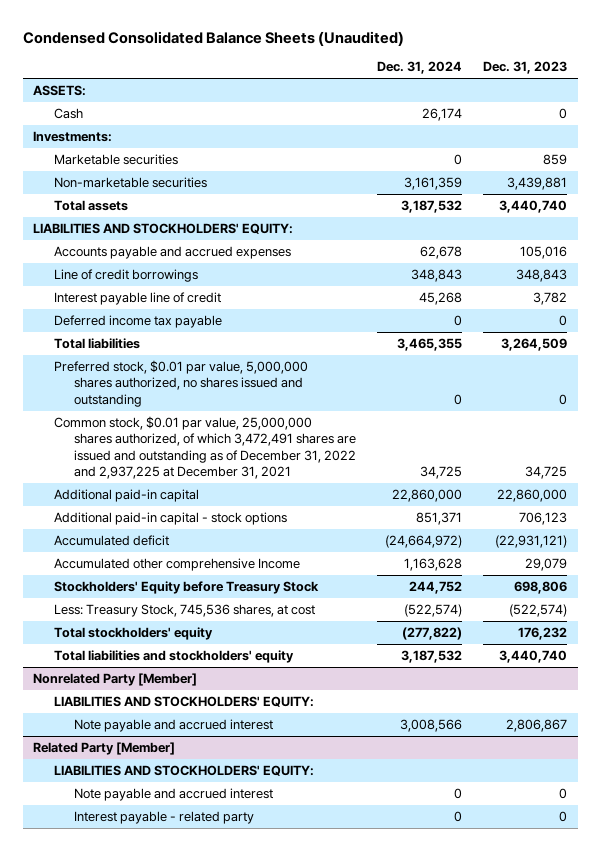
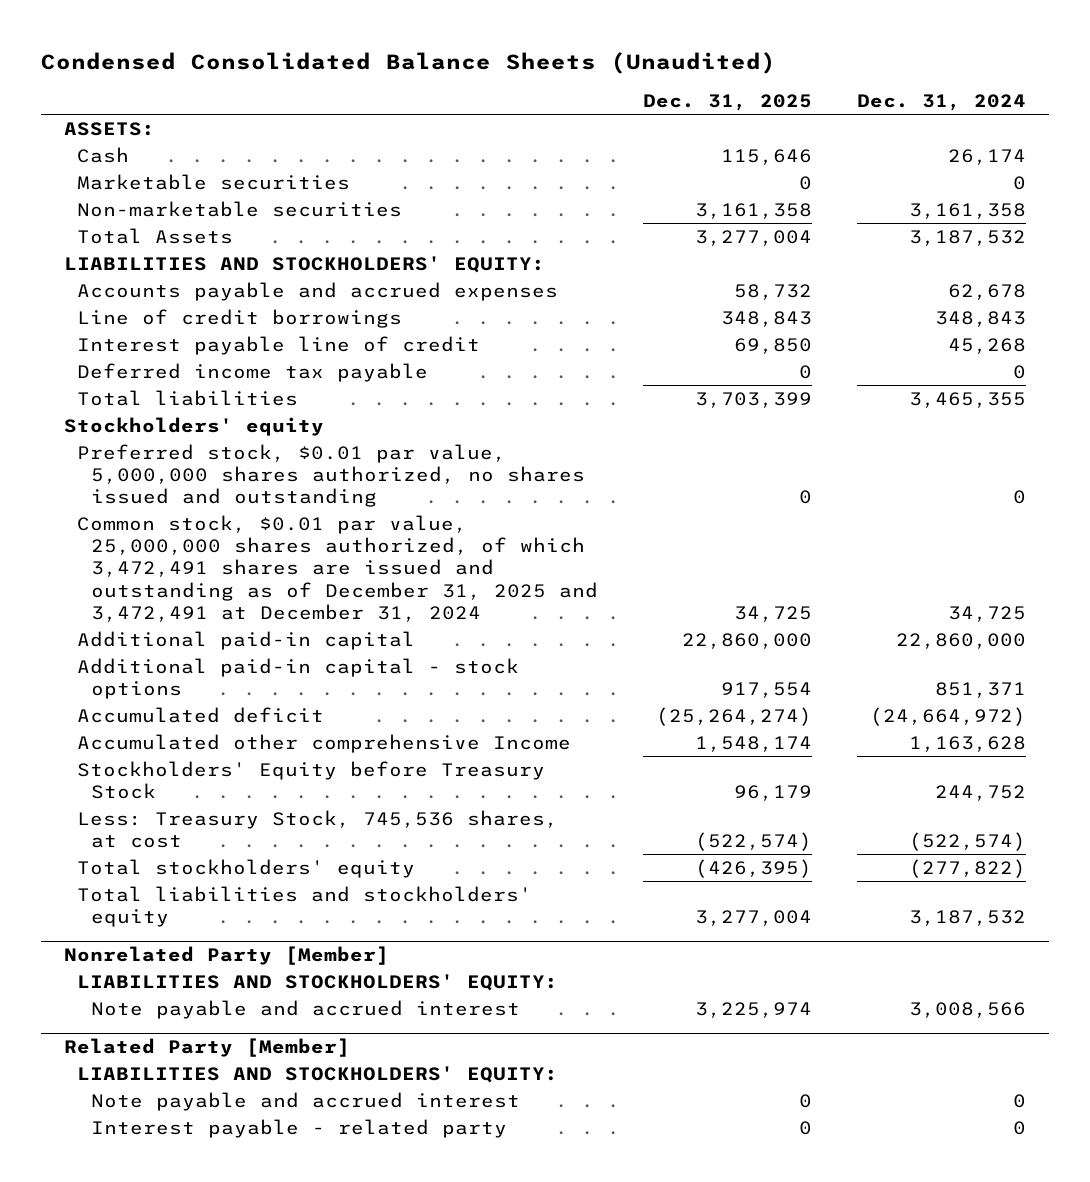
[483,61,568,75] Dec. 31, 2023 -> none
none -> [642,93,812,111] Dec. 31, 2025
[33,130,113,142] Investments: -> none
[404,176,463,190] 3,161,359 -> [909,202,1027,219] 3,161,358
[53,199,128,211] Total assets -> [77,227,234,244] Total Assets
none -> [63,416,324,436] Stockholders' equity
[53,415,357,480] Common stock, $0.01 par value, 25,000,000 shares authorized, of which 3,472,491 shares are issued and outstanding as of December 31, 2022 and 2,937,225 at December 31, 2021 -> [77,514,598,622] Common stock, $0.01 par value, 25,000,000 shares authorized, of which 3,472,491 shares are issued and outstanding as of December 31, 2025 and 3,472,491 at December 31, 2024

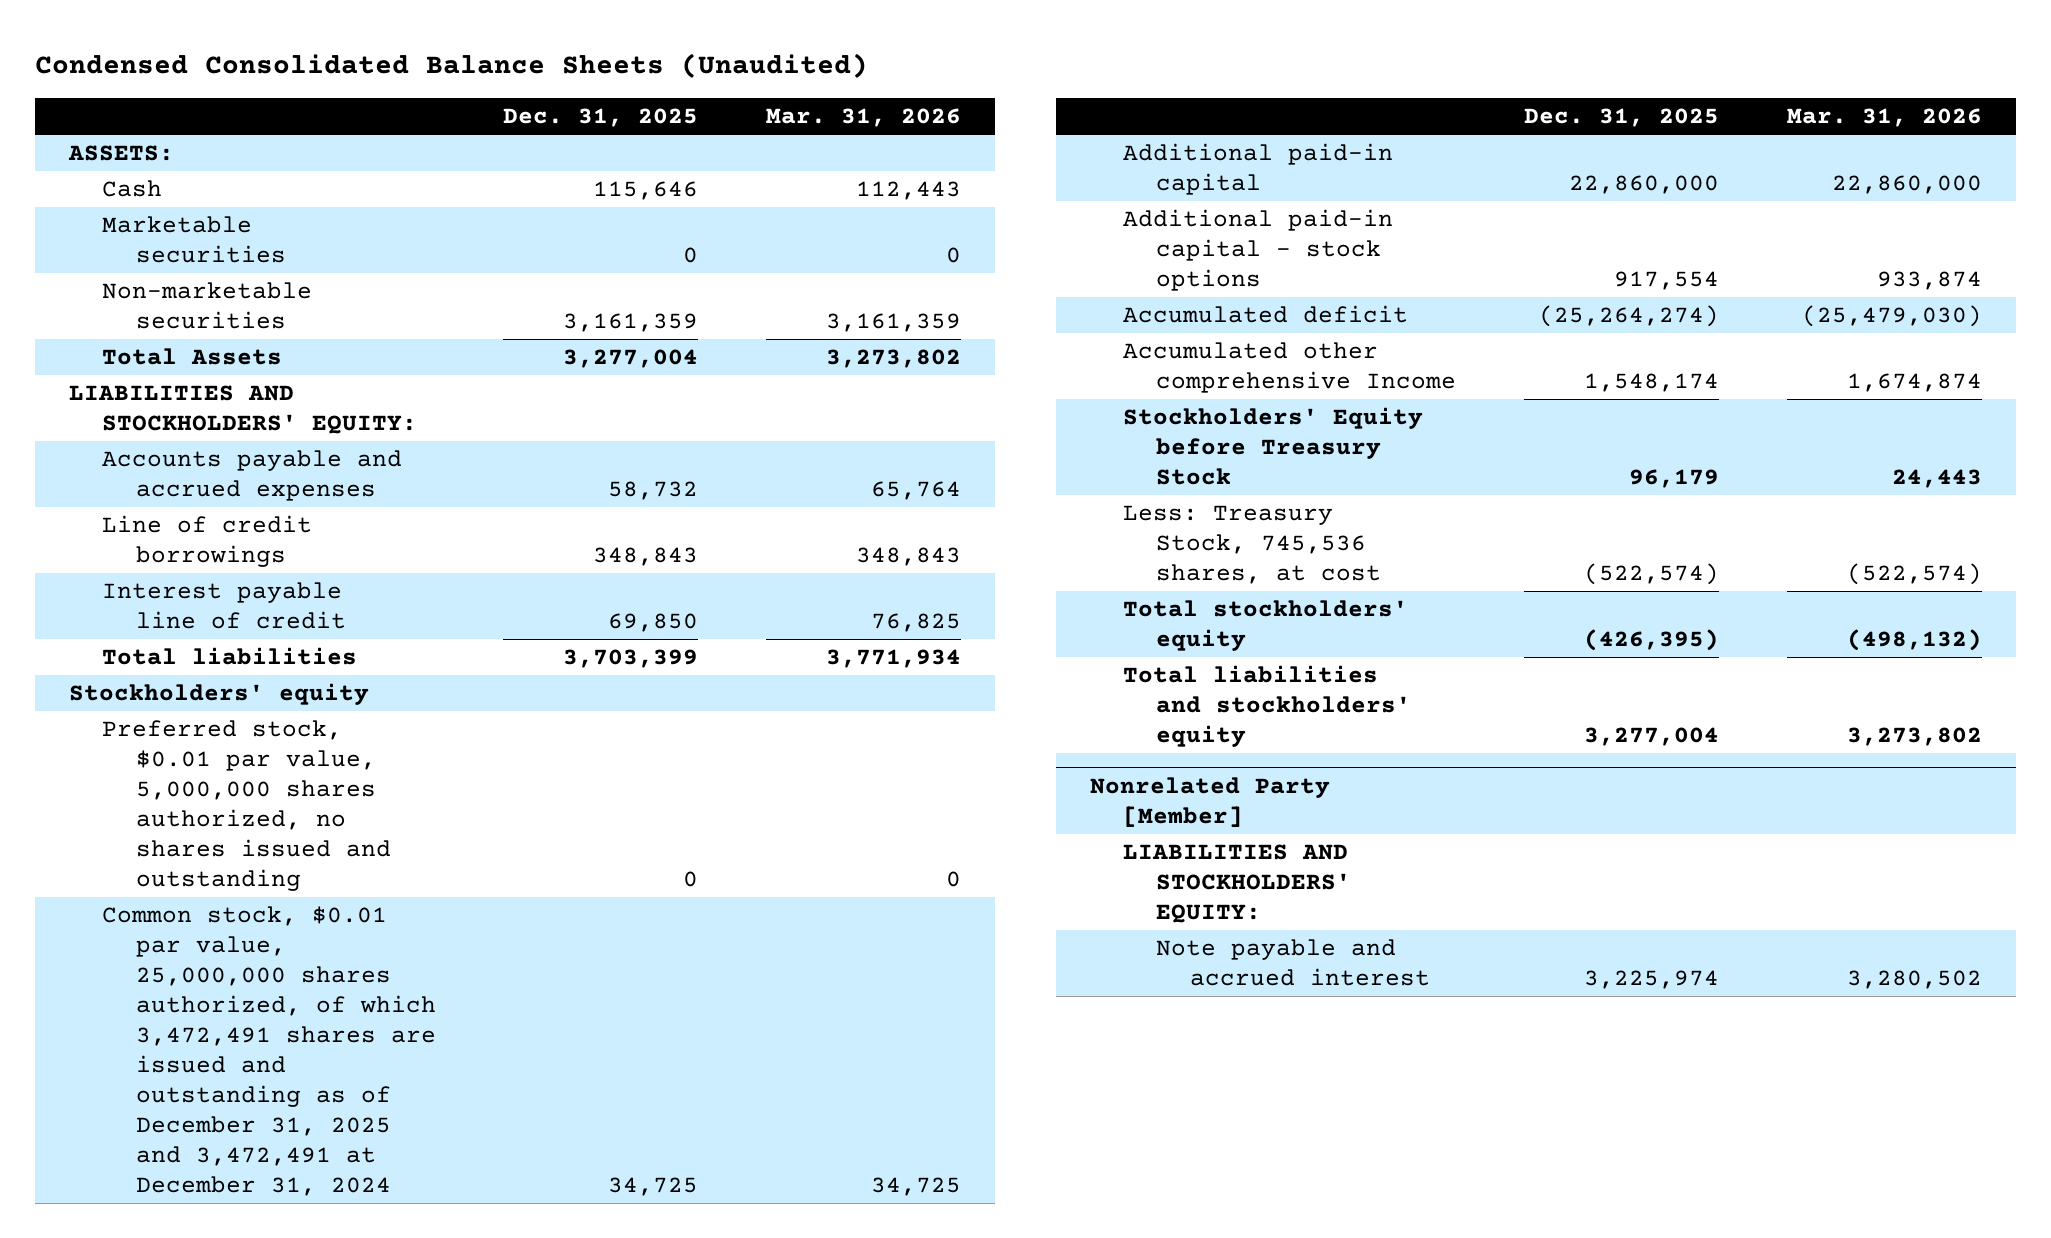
[857,93,1027,111] Dec. 31, 2024 -> none
none -> [765,108,961,128] Mar. 31, 2026
[694,202,812,219] 3,161,358 -> [563,313,699,333] 3,161,359
[77,362,429,382] Deferred income tax payable -> none
[63,1037,350,1057] Related Party [Member] -> none
[77,1065,559,1083] LIABILITIES AND STOCKHOLDERS' EQUITY: -> none
[90,1091,520,1111] Note payable and accrued interest -> none
[90,1118,507,1138] Interest payable - related party -> none

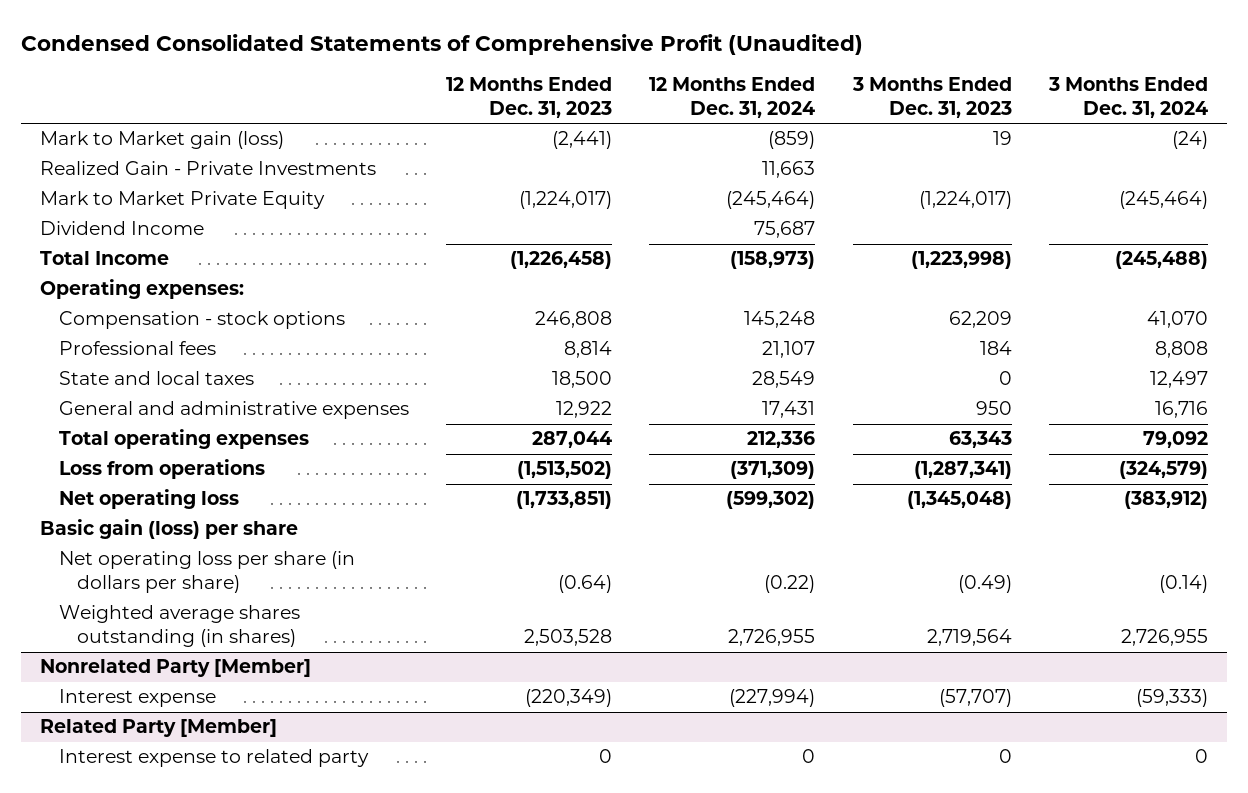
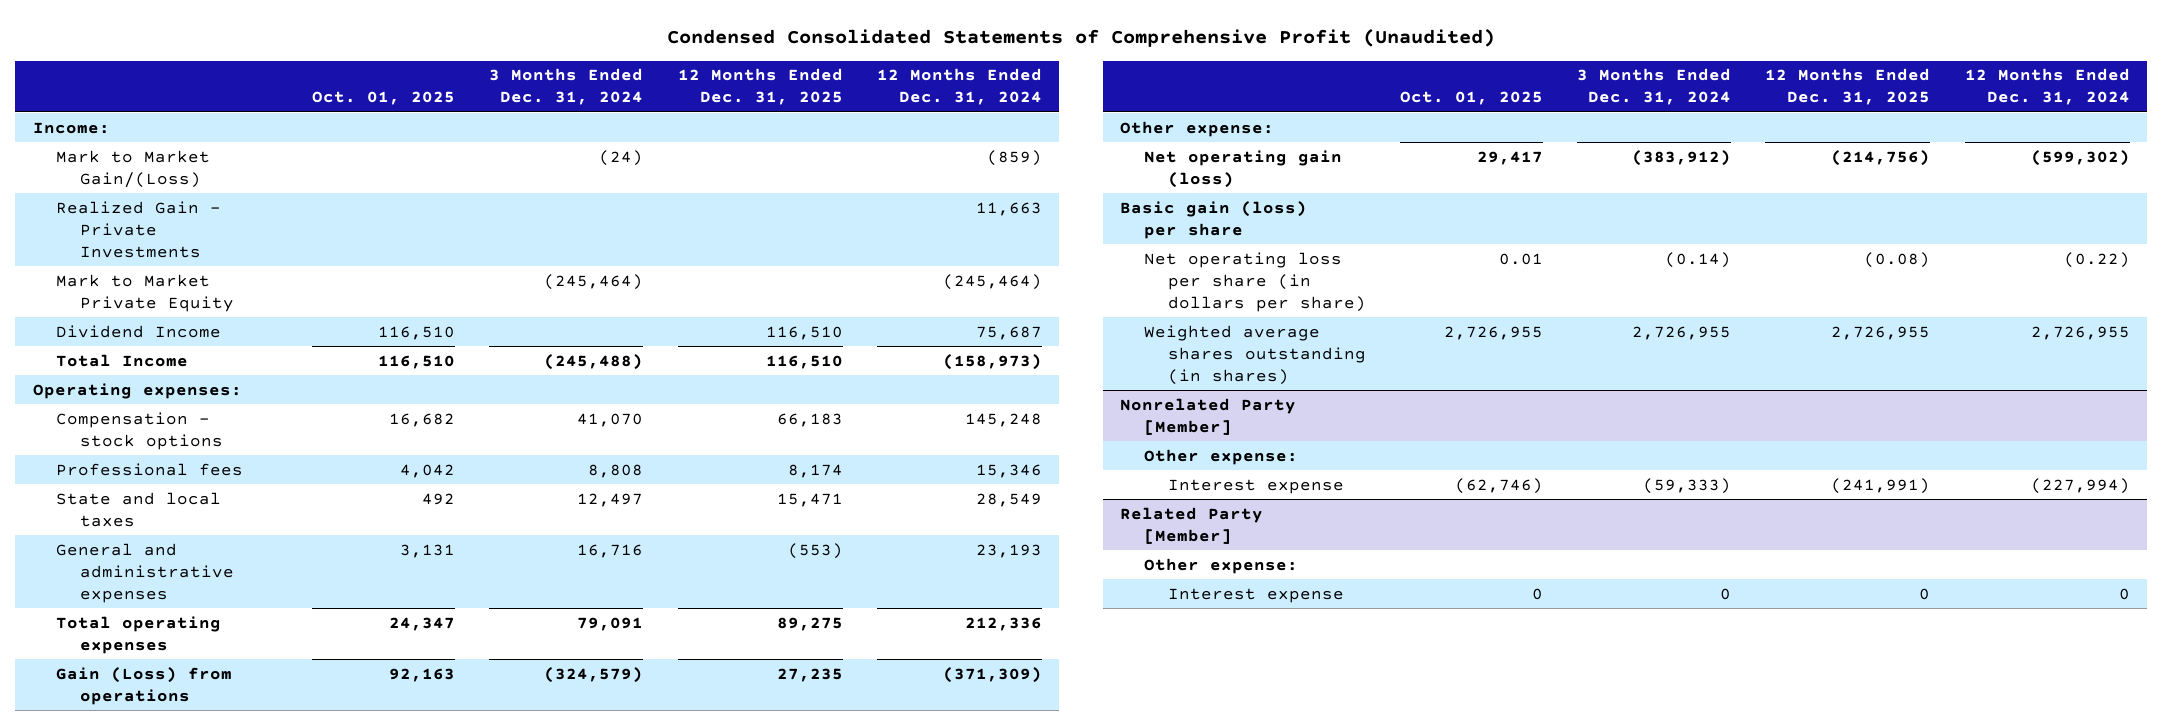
[446,76,613,118] 12 Months Ended Dec. 31, 2023 -> none
[851,76,1012,118] 3 Months Ended Dec. 31, 2023 -> none
none -> [312,91,456,106] Oct. 01, 2025
none -> [677,68,843,106] 12 Months Ended Dec. 31, 2025
none -> [32,121,110,134] Income:
[40,131,285,150] Mark to Market gain (loss) -> [56,149,211,188] Mark to Market Gain/(Loss)
[762,341,816,359] 21,107 -> [975,463,1042,478] 15,346
[762,401,816,419] 17,431 -> [975,543,1042,558] 23,193
[1142,431,1208,449] 79,092 -> [577,616,644,631] 79,091
[58,459,265,480] Loss from operations -> [56,666,233,705] Gain (Loss) from operations
none -> [1120,120,1275,137] Other expense:
[58,489,239,510] Net operating loss -> [1144,149,1343,188] Net operating gain (loss)
none -> [1144,448,1299,465] Other expense:
[58,749,369,768] Interest expense to related party -> none
none -> [1144,557,1299,574] Other expense:
none -> [1167,587,1344,603] Interest expense

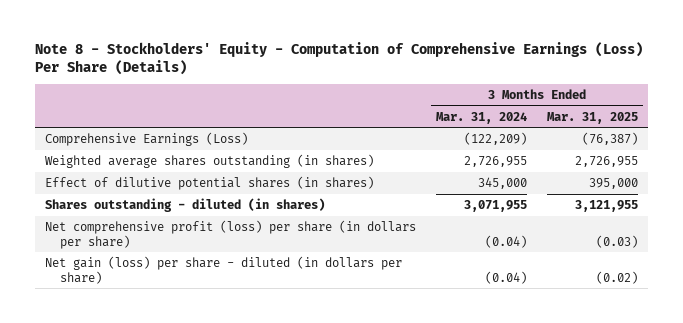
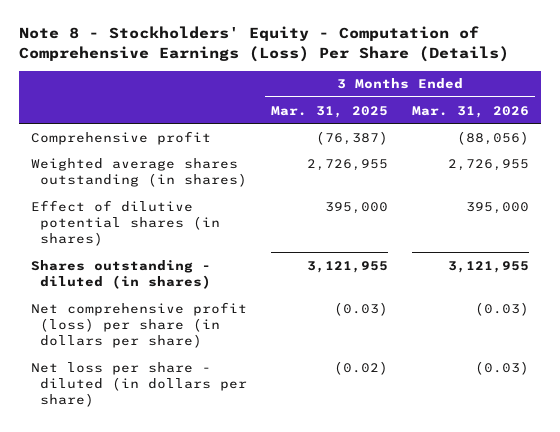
[436,111,528,124] Mar. 31, 2024 -> none
none -> [412,105,530,118] Mar. 31, 2026
[45,132,249,147] Comprehensive Earnings (Loss) -> [30,130,211,145] Comprehensive profit
[45,256,403,284] Net gain (loss) per share - diluted (in dollars per share) -> [30,361,247,408] Net loss per share - diluted (in dollars per share)

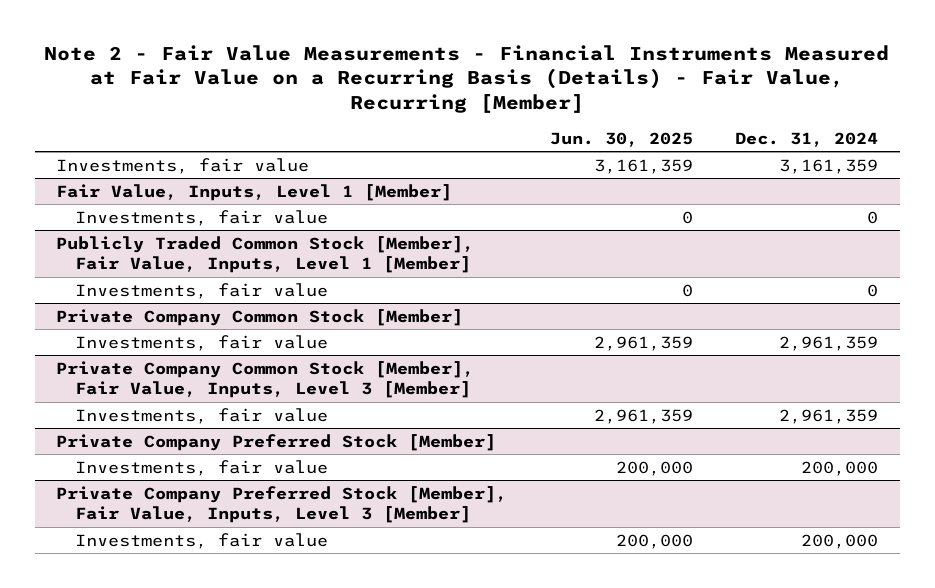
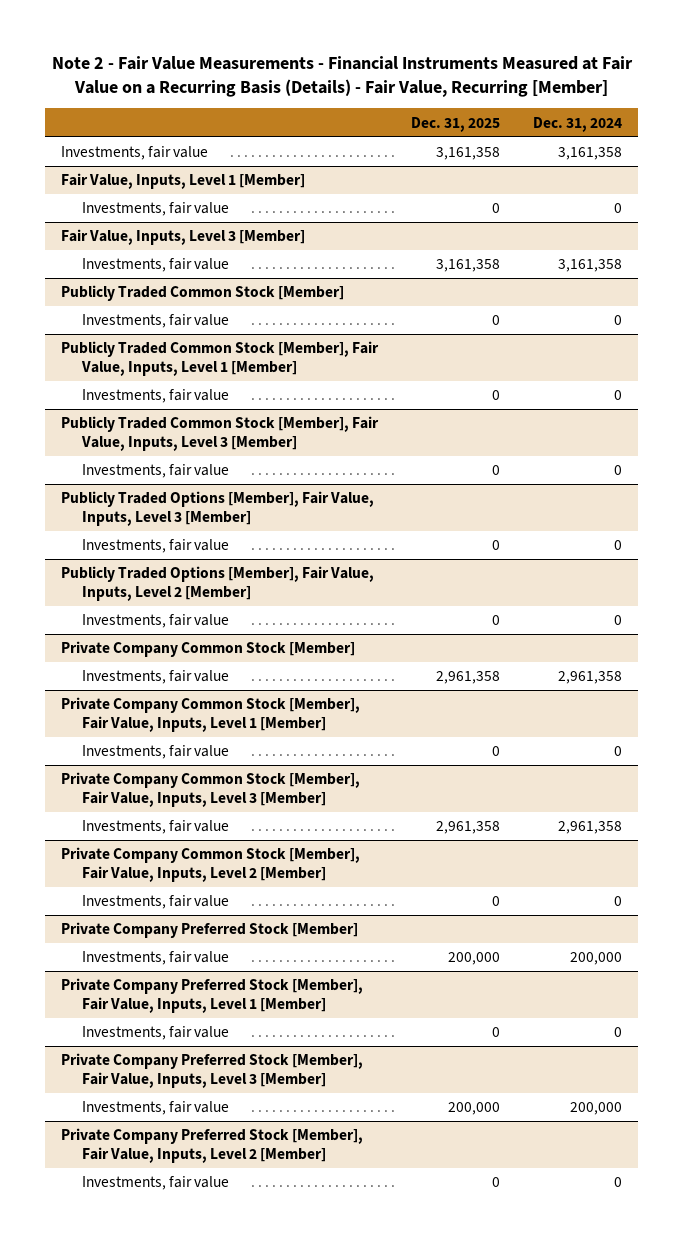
[549,131,693,147] Jun. 30, 2025 -> none
none -> [411,116,501,132] Dec. 31, 2025
[779,158,879,174] 3,161,359 -> [557,147,622,161] 3,161,358
none -> [61,229,306,246] Fair Value, Inputs, Level 3 [Member]
none -> [82,258,230,273] Investments, fair value
none -> [61,285,345,302] Publicly Traded Common Stock [Member]
none -> [82,314,230,329] Investments, fair value
none -> [61,416,380,451] Publicly Traded Common Stock [Member], Fair Value, Inputs, Level 3 [Member]
none -> [82,464,230,479] Investments, fair value
none -> [61,491,375,526] Publicly Traded Options [Member], Fair Value, Inputs, Level 3 [Member]
none -> [82,539,230,554] Investments, fair value
none -> [61,566,375,601] Publicly Traded Options [Member], Fair Value, Inputs, Level 2 [Member]
none -> [82,614,230,629] Investments, fair value
[779,335,879,351] 2,961,359 -> [557,671,622,685] 2,961,358
none -> [61,697,361,732] Private Company Common Stock [Member], Fair Value, Inputs, Level 1 [Member]
none -> [82,745,230,760] Investments, fair value
[779,408,879,424] 2,961,359 -> [557,821,622,835] 2,961,358
none -> [61,847,361,882] Private Company Common Stock [Member], Fair Value, Inputs, Level 2 [Member]
none -> [82,895,230,910] Investments, fair value
none -> [61,978,364,1013] Private Company Preferred Stock [Member], Fair Value, Inputs, Level 1 [Member]
none -> [82,1026,230,1041] Investments, fair value
none -> [61,1128,364,1163] Private Company Preferred Stock [Member], Fair Value, Inputs, Level 2 [Member]
none -> [82,1176,230,1191] Investments, fair value

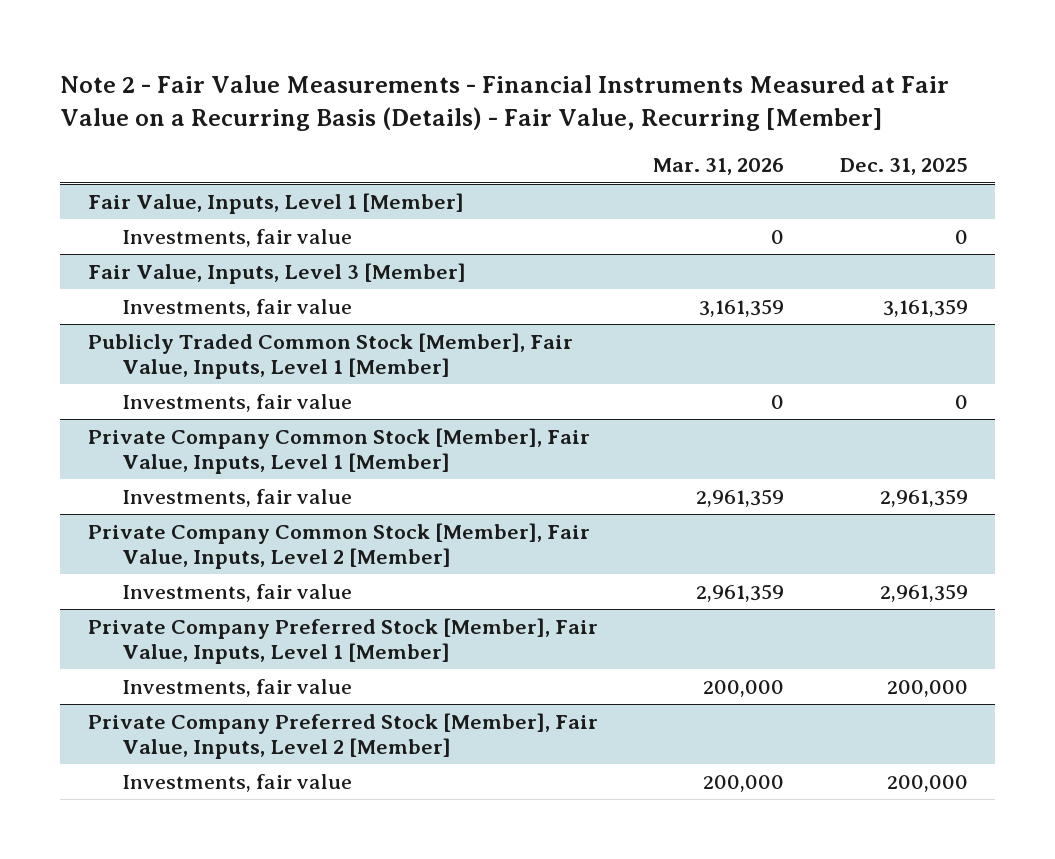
[532,116,622,132] Dec. 31, 2024 -> none
none -> [653,158,785,176] Mar. 31, 2026
[61,146,209,161] Investments, fair value -> none
[61,285,345,302] Publicly Traded Common Stock [Member] -> none
[82,314,230,329] Investments, fair value -> none
[436,259,501,273] 3,161,358 -> [882,298,968,317] 3,161,359
[61,416,380,451] Publicly Traded Common Stock [Member], Fair Value, Inputs, Level 3 [Member] -> none
[82,464,230,479] Investments, fair value -> none
[61,491,375,526] Publicly Traded Options [Member], Fair Value, Inputs, Level 3 [Member] -> none
[82,539,230,554] Investments, fair value -> none
[61,566,375,601] Publicly Traded Options [Member], Fair Value, Inputs, Level 2 [Member] -> none
[82,614,230,629] Investments, fair value -> none
[61,641,356,658] Private Company Common Stock [Member] -> none
[82,670,230,685] Investments, fair value -> none
[61,772,361,807] Private Company Common Stock [Member], Fair Value, Inputs, Level 3 [Member] -> none
[82,820,230,835] Investments, fair value -> none
[492,746,501,757] 0 -> [879,488,968,507] 2,961,359
[61,922,359,939] Private Company Preferred Stock [Member] -> none
[82,951,230,966] Investments, fair value -> none
[492,896,501,907] 0 -> [879,583,968,602] 2,961,359
[82,1026,230,1041] Investments, fair value -> none
[61,1053,364,1088] Private Company Preferred Stock [Member], Fair Value, Inputs, Level 3 [Member] -> none
[492,1177,501,1188] 0 -> [886,774,968,792] 200,000

